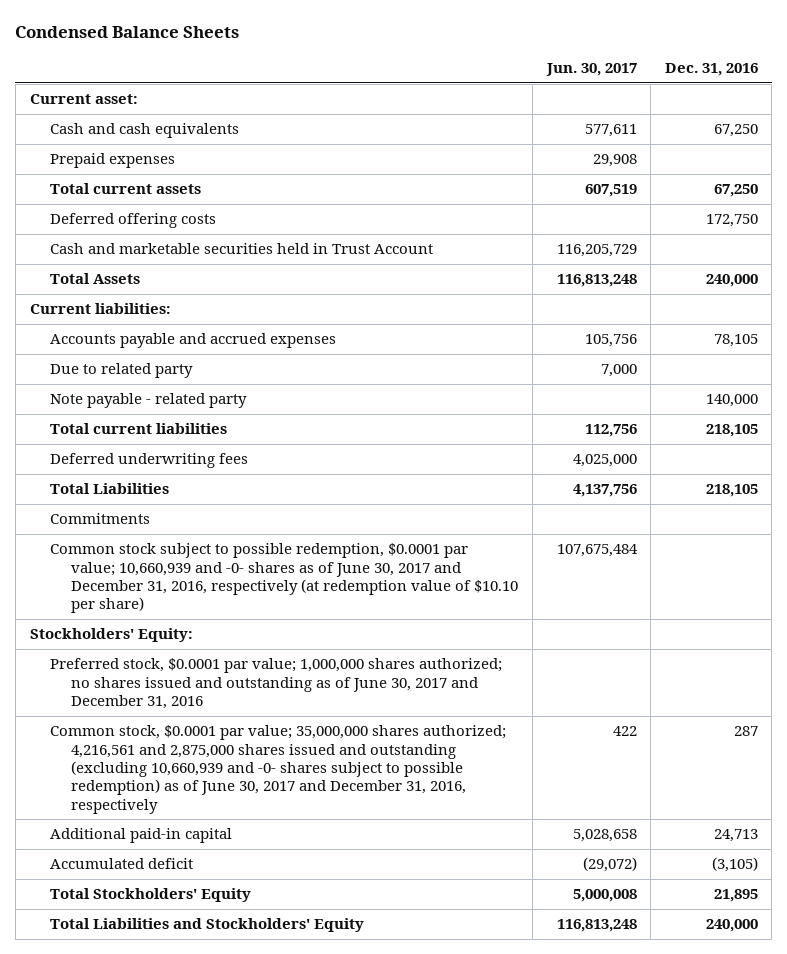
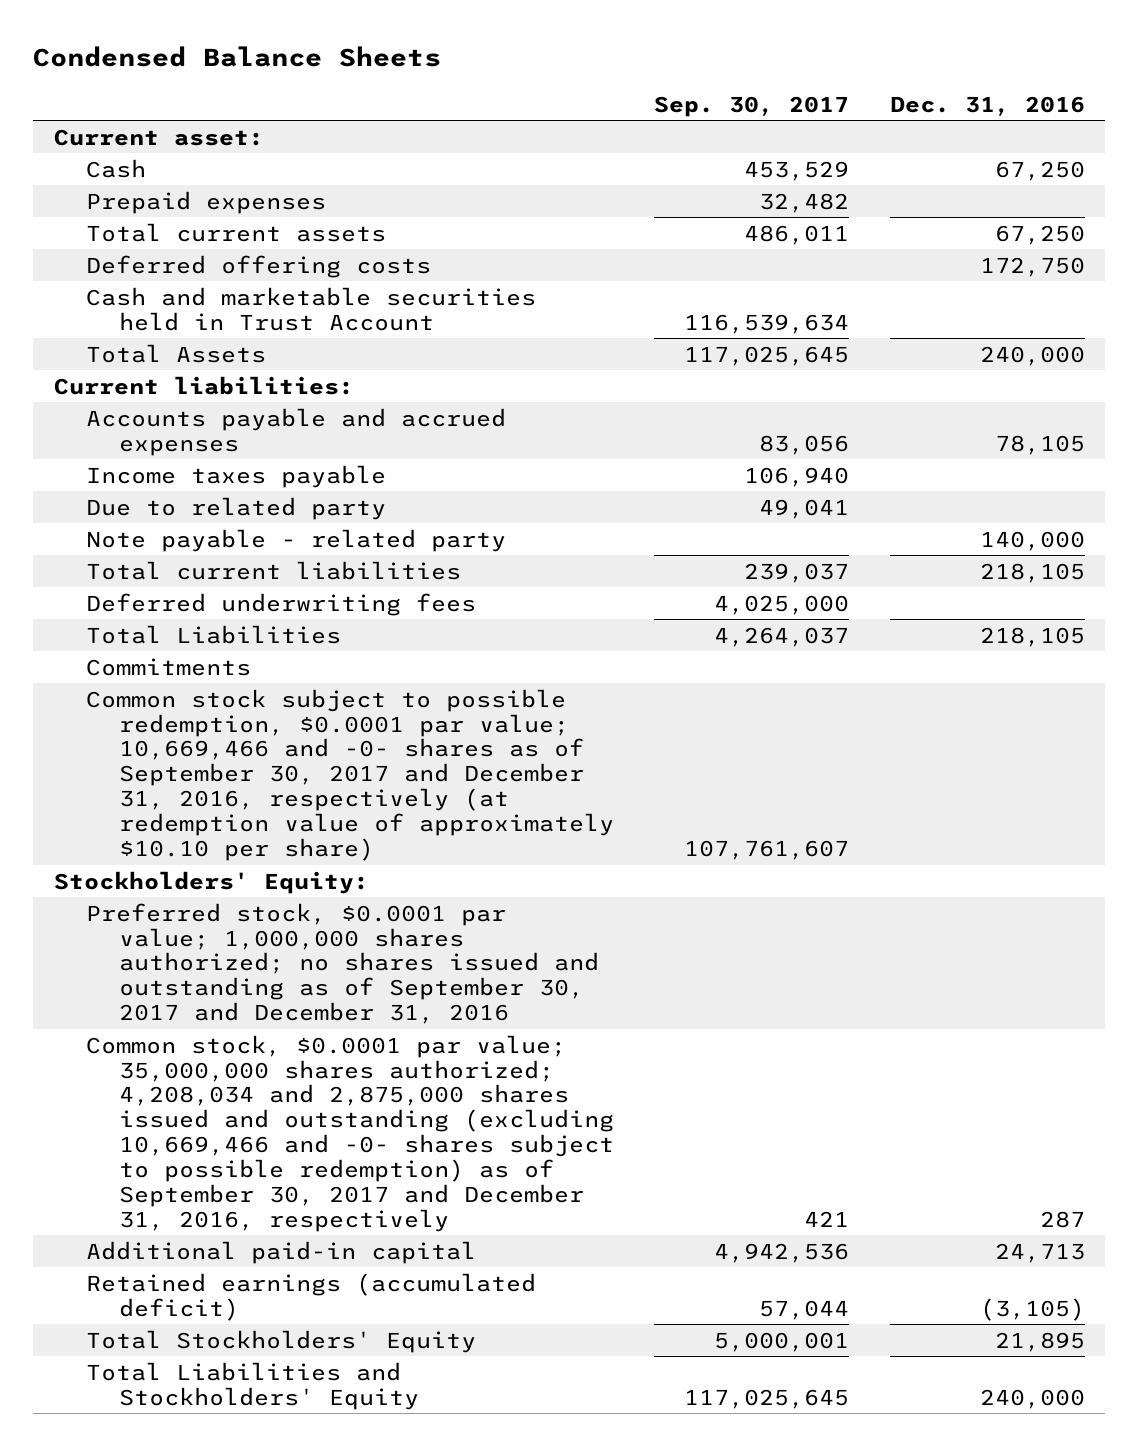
[545,63,637,77] Jun. 30, 2017 -> none
none -> [654,95,850,117] Sep. 30, 2017
[50,123,240,139] Cash and cash equivalents -> [86,158,147,178] Cash
none -> [86,464,387,488] Income taxes payable
[50,543,519,614] Common stock subject to possible redemption, $0.0001 par value; 10,660,939 and -0- shares as of June 30, 2017 and December 31, 2016, respectively (at redemption value of $10.10 per share) -> [86,688,614,861] Common stock subject to possible redemption, $0.0001 par value; 10,669,466 and -0- shares as of September 30, 2017 and December 31, 2016, respectively (at redemption value of approximately $10.10 per share)
[50,658,503,709] Preferred stock, $0.0001 par value; 1,000,000 shares authorized; no shares issued and outstanding as of June 30, 2017 and December 31, 2016 -> [86,902,599,1025] Preferred stock, $0.0001 par value; 1,000,000 shares authorized; no shares issued and outstanding as of September 30, 2017 and December 31, 2016
[50,725,507,814] Common stock, $0.0001 par value; 35,000,000 shares authorized; 4,216,561 and 2,875,000 shares issued and outstanding (excluding 10,660,939 and -0- shares subject to possible redemption) as of June 30, 2017 and December 31, 2016, respectively -> [86,1034,614,1232] Common stock, $0.0001 par value; 35,000,000 shares authorized; 4,208,034 and 2,875,000 shares issued and outstanding (excluding 10,669,466 and -0- shares subject to possible redemption) as of September 30, 2017 and December 31, 2016, respectively
[50,858,194,870] Accumulated deficit -> [86,1272,537,1321] Retained earnings (accumulated deficit)

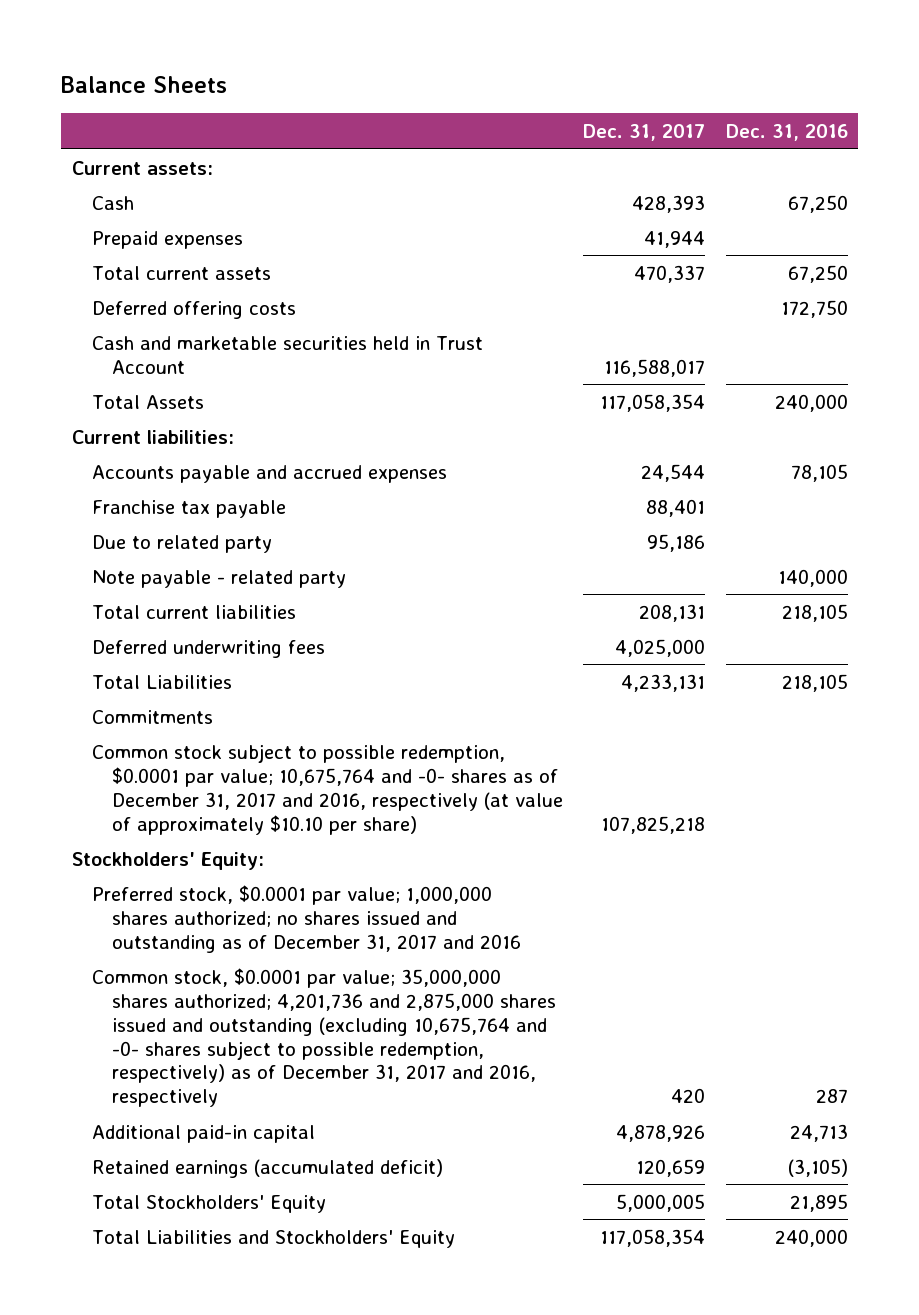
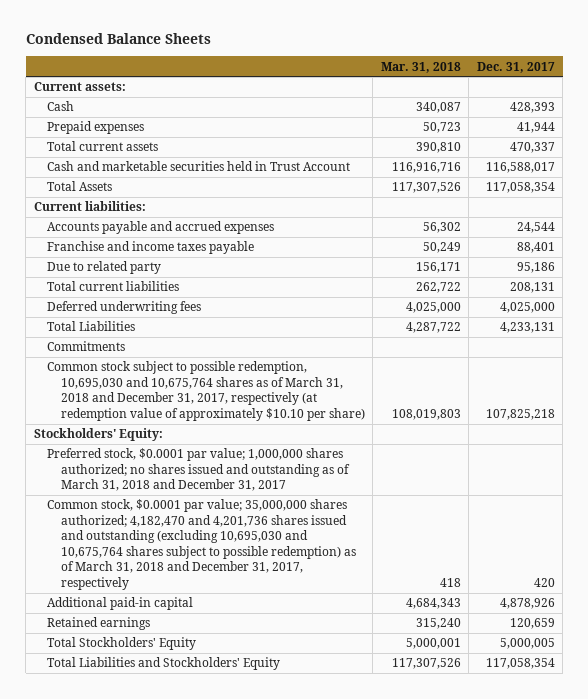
[61,75,228,93] Balance Sheets -> [25,33,211,45] Condensed Balance Sheets
[725,123,848,141] Dec. 31, 2016 -> none
none -> [380,61,461,73] Mar. 31, 2018
[91,300,296,319] Deferred offering costs -> none
[91,499,286,518] Franchise tax payable -> [47,241,255,255] Franchise and income taxes payable
[91,569,346,588] Note payable - related party -> none
[91,743,563,835] Common stock subject to possible redemption, $0.0001 par value; 10,675,764 and -0- shares as of December 31, 2017 and 2016, respectively (at value of approximately $10.10 per share) -> [47,361,365,421] Common stock subject to possible redemption, 10,695,030 and 10,675,764 shares as of March 31, 2018 and December 31, 2017, respectively (at redemption value of approximately $10.10 per share)
[91,884,521,953] Preferred stock, $0.0001 par value; 1,000,000 shares authorized; no shares issued and outstanding as of December 31, 2017 and 2016 -> [47,448,350,492] Preferred stock, $0.0001 par value; 1,000,000 shares authorized; no shares issued and outstanding as of March 31, 2018 and December 31, 2017
[91,967,556,1108] Common stock, $0.0001 par value; 35,000,000 shares authorized; 4,201,736 and 2,875,000 shares issued and outstanding (excluding 10,675,764 and -0- shares subject to possible redemption, respectively) as of December 31, 2017 and 2016, respectively -> [47,499,356,591] Common stock, $0.0001 par value; 35,000,000 shares authorized; 4,182,470 and 4,201,736 shares issued and outstanding (excluding 10,695,030 and 10,675,764 shares subject to possible redemption) as of March 31, 2018 and December 31, 2017, respectively
[91,1158,443,1178] Retained earnings (accumulated deficit) -> [47,617,151,631] Retained earnings

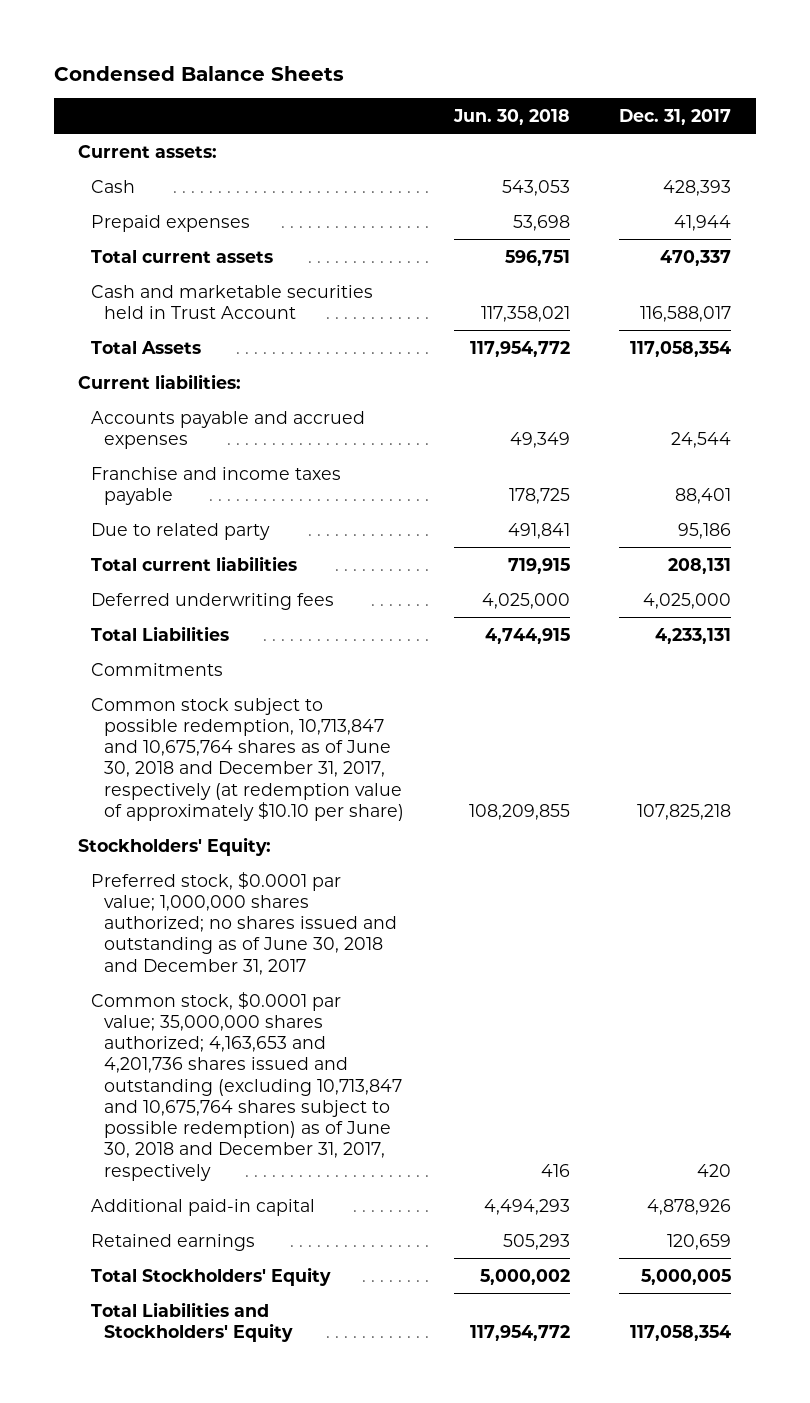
[380,61,461,73] Mar. 31, 2018 -> none
none -> [452,108,570,125] Jun. 30, 2018
[47,361,365,421] Common stock subject to possible redemption, 10,695,030 and 10,675,764 shares as of March 31, 2018 and December 31, 2017, respectively (at redemption value of approximately $10.10 per share) -> [91,697,405,821] Common stock subject to possible redemption, 10,713,847 and 10,675,764 shares as of June 30, 2018 and December 31, 2017, respectively (at redemption value of approximately $10.10 per share)
[47,448,350,492] Preferred stock, $0.0001 par value; 1,000,000 shares authorized; no shares issued and outstanding as of March 31, 2018 and December 31, 2017 -> [91,871,398,975] Preferred stock, $0.0001 par value; 1,000,000 shares authorized; no shares issued and outstanding as of June 30, 2018 and December 31, 2017
[47,499,356,591] Common stock, $0.0001 par value; 35,000,000 shares authorized; 4,182,470 and 4,201,736 shares issued and outstanding (excluding 10,695,030 and 10,675,764 shares subject to possible redemption) as of March 31, 2018 and December 31, 2017, respectively -> [91,991,403,1181] Common stock, $0.0001 par value; 35,000,000 shares authorized; 4,163,653 and 4,201,736 shares issued and outstanding (excluding 10,713,847 and 10,675,764 shares subject to possible redemption) as of June 30, 2018 and December 31, 2017, respectively

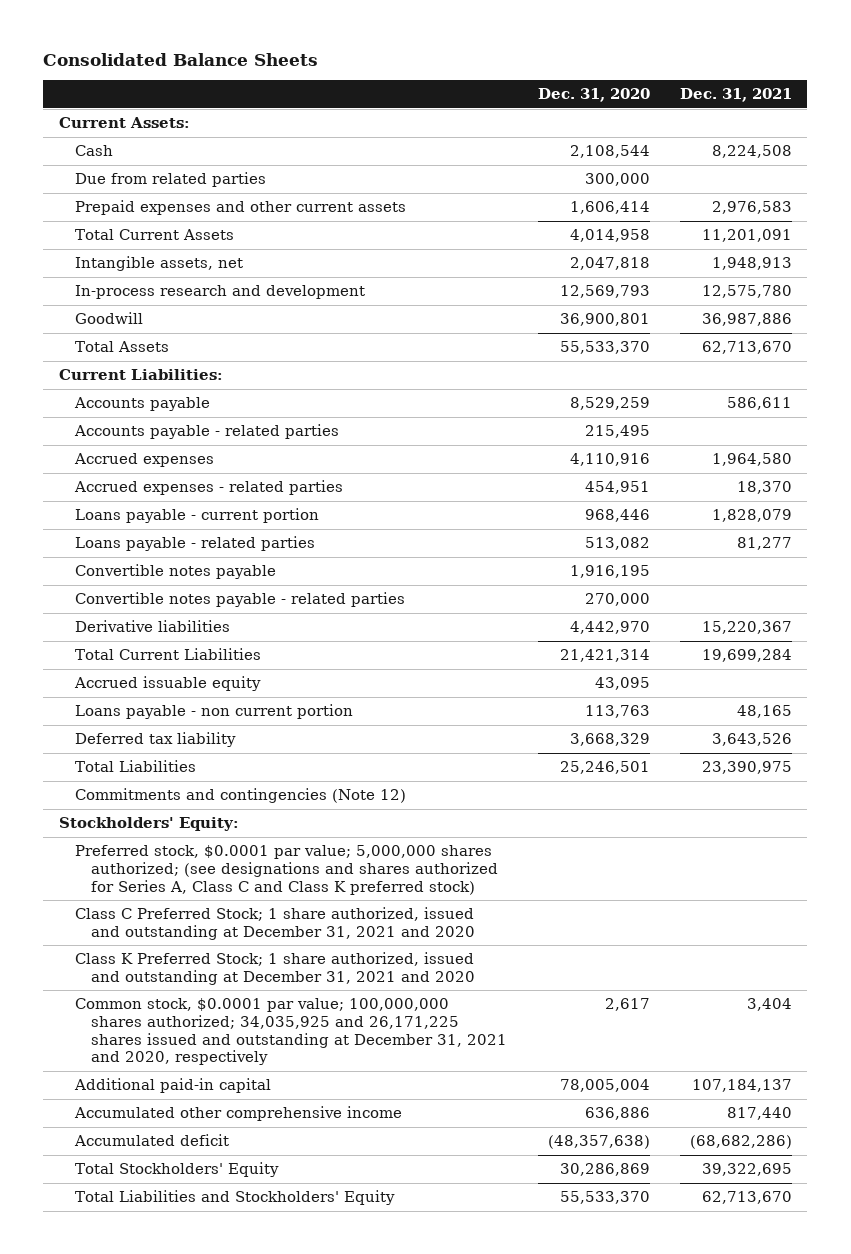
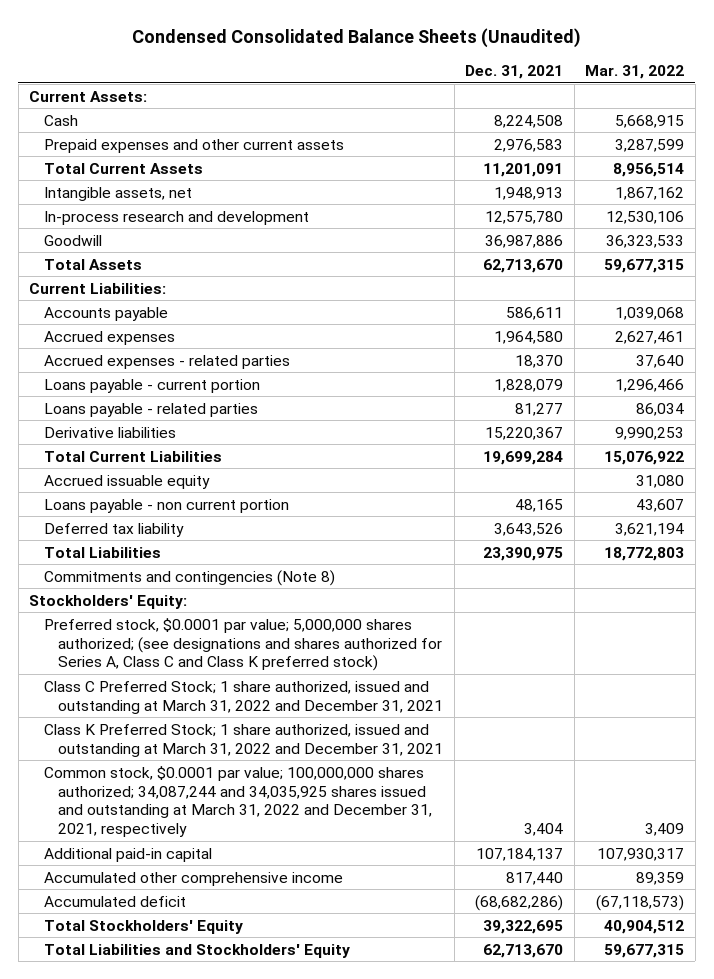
[43,52,319,66] Consolidated Balance Sheets -> [131,27,581,48] Condensed Consolidated Balance Sheets (Unaudited)
[537,88,650,103] Dec. 31, 2020 -> none
none -> [585,65,685,80] Mar. 31, 2022
[74,172,266,188] Due from related parties -> none
[73,424,339,440] Accounts payable - related parties -> none
[74,564,276,580] Convertible notes payable -> none
[74,592,405,608] Convertible notes payable - related parties -> none
[74,788,406,804] Commitments and contingencies (Note 12) -> [43,569,335,586] Commitments and contingencies (Note 8)
[74,907,476,940] Class C Preferred Stock; 1 share authorized, issued and outstanding at December 31, 2021 and 2020 -> [43,680,444,714] Class C Preferred Stock; 1 share authorized, issued and outstanding at March 31, 2022 and December 31, 2021
[74,952,476,985] Class K Preferred Stock; 1 share authorized, issued and outstanding at December 31, 2021 and 2020 -> [43,723,444,757] Class K Preferred Stock; 1 share authorized, issued and outstanding at March 31, 2022 and December 31, 2021
[74,998,508,1066] Common stock, $0.0001 par value; 100,000,000 shares authorized; 34,035,925 and 26,171,225 shares issued and outstanding at December 31, 2021 and 2020, respectively -> [43,765,433,838] Common stock, $0.0001 par value; 100,000,000 shares authorized; 34,087,244 and 34,035,925 shares issued and outstanding at March 31, 2022 and December 31, 2021, respectively

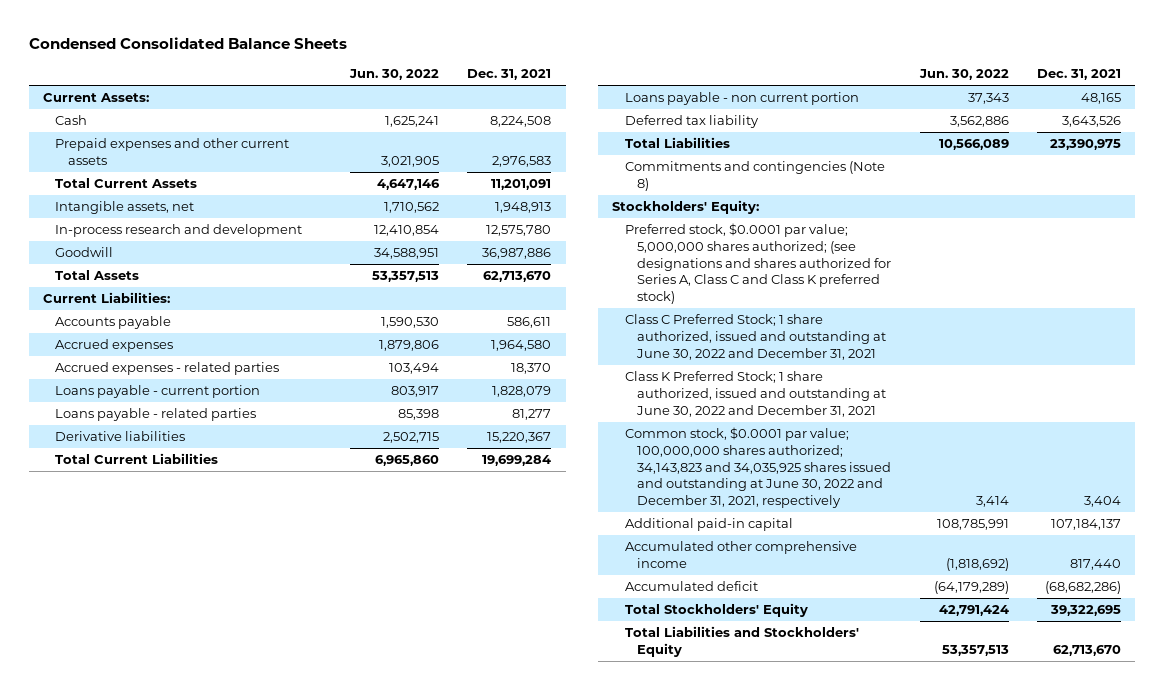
[131,27,581,48] Condensed Consolidated Balance Sheets (Unaudited) -> [28,36,347,49] Condensed Consolidated Balance Sheets
[585,65,685,80] Mar. 31, 2022 -> none
none -> [349,69,440,81] Jun. 30, 2022
[43,474,210,489] Accrued issuable equity -> none
[43,680,444,714] Class C Preferred Stock; 1 share authorized, issued and outstanding at March 31, 2022 and December 31, 2021 -> [624,314,887,360] Class C Preferred Stock; 1 share authorized, issued and outstanding at June 30, 2022 and December 31, 2021
[43,723,444,757] Class K Preferred Stock; 1 share authorized, issued and outstanding at March 31, 2022 and December 31, 2021 -> [624,371,887,417] Class K Preferred Stock; 1 share authorized, issued and outstanding at June 30, 2022 and December 31, 2021
[43,765,433,838] Common stock, $0.0001 par value; 100,000,000 shares authorized; 34,087,244 and 34,035,925 shares issued and outstanding at March 31, 2022 and December 31, 2021, respectively -> [624,427,892,508] Common stock, $0.0001 par value; 100,000,000 shares authorized; 34,143,823 and 34,035,925 shares issued and outstanding at June 30, 2022 and December 31, 2021, respectively

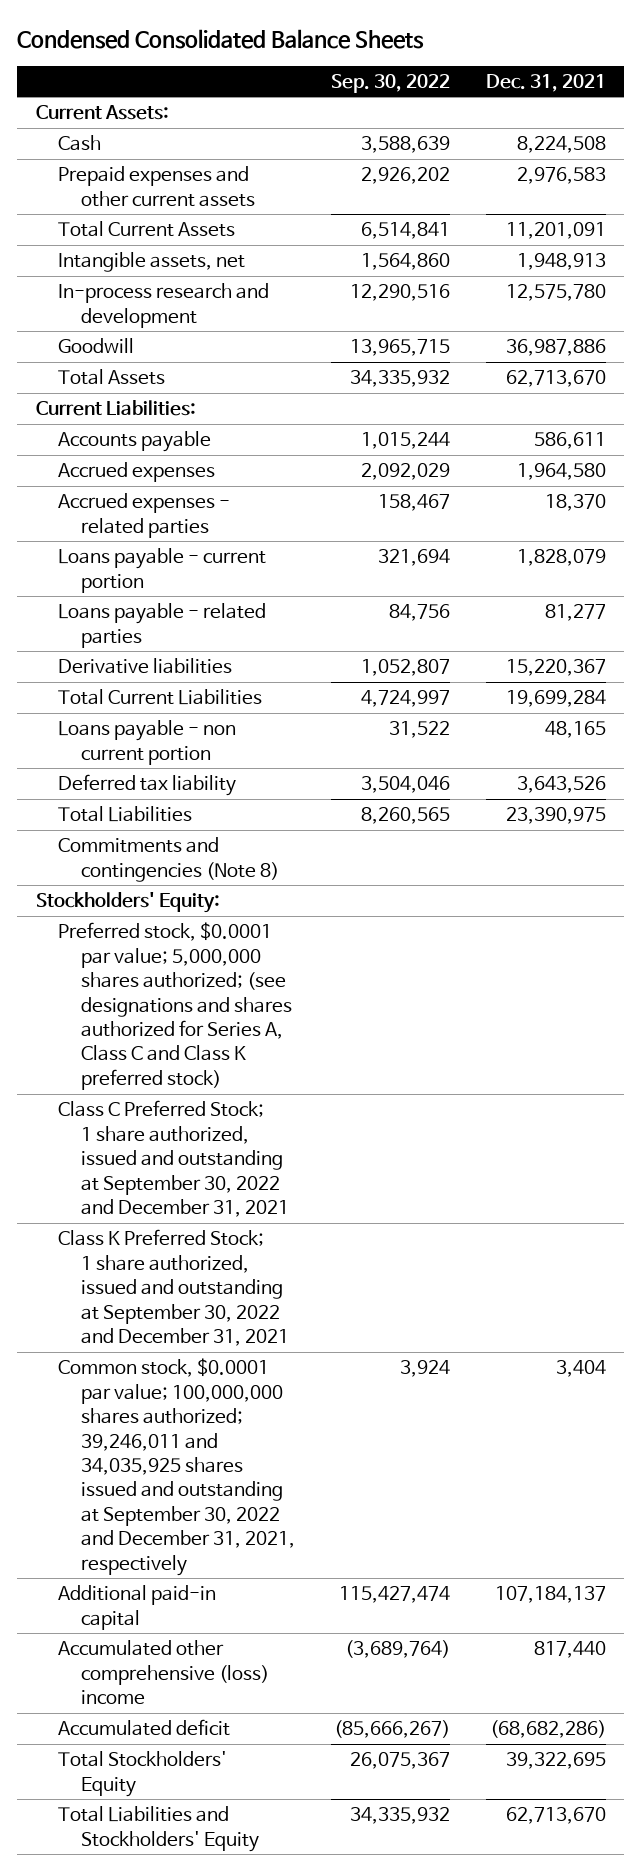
[349,69,440,81] Jun. 30, 2022 -> none
none -> [331,73,451,93] Sep. 30, 2022
[624,314,887,360] Class C Preferred Stock; 1 share authorized, issued and outstanding at June 30, 2022 and December 31, 2021 -> [58,1100,290,1218] Class C Preferred Stock; 1 share authorized, issued and outstanding at September 30, 2022 and December 31, 2021
[624,371,887,417] Class K Preferred Stock; 1 share authorized, issued and outstanding at June 30, 2022 and December 31, 2021 -> [58,1229,290,1347] Class K Preferred Stock; 1 share authorized, issued and outstanding at September 30, 2022 and December 31, 2021
[624,427,892,508] Common stock, $0.0001 par value; 100,000,000 shares authorized; 34,143,823 and 34,035,925 shares issued and outstanding at June 30, 2022 and December 31, 2021, respectively -> [58,1358,296,1576] Common stock, $0.0001 par value; 100,000,000 shares authorized; 39,246,011 and 34,035,925 shares issued and outstanding at September 30, 2022 and December 31, 2021, respectively
[624,541,857,568] Accumulated other comprehensive income -> [58,1640,270,1706] Accumulated other comprehensive (loss) income

